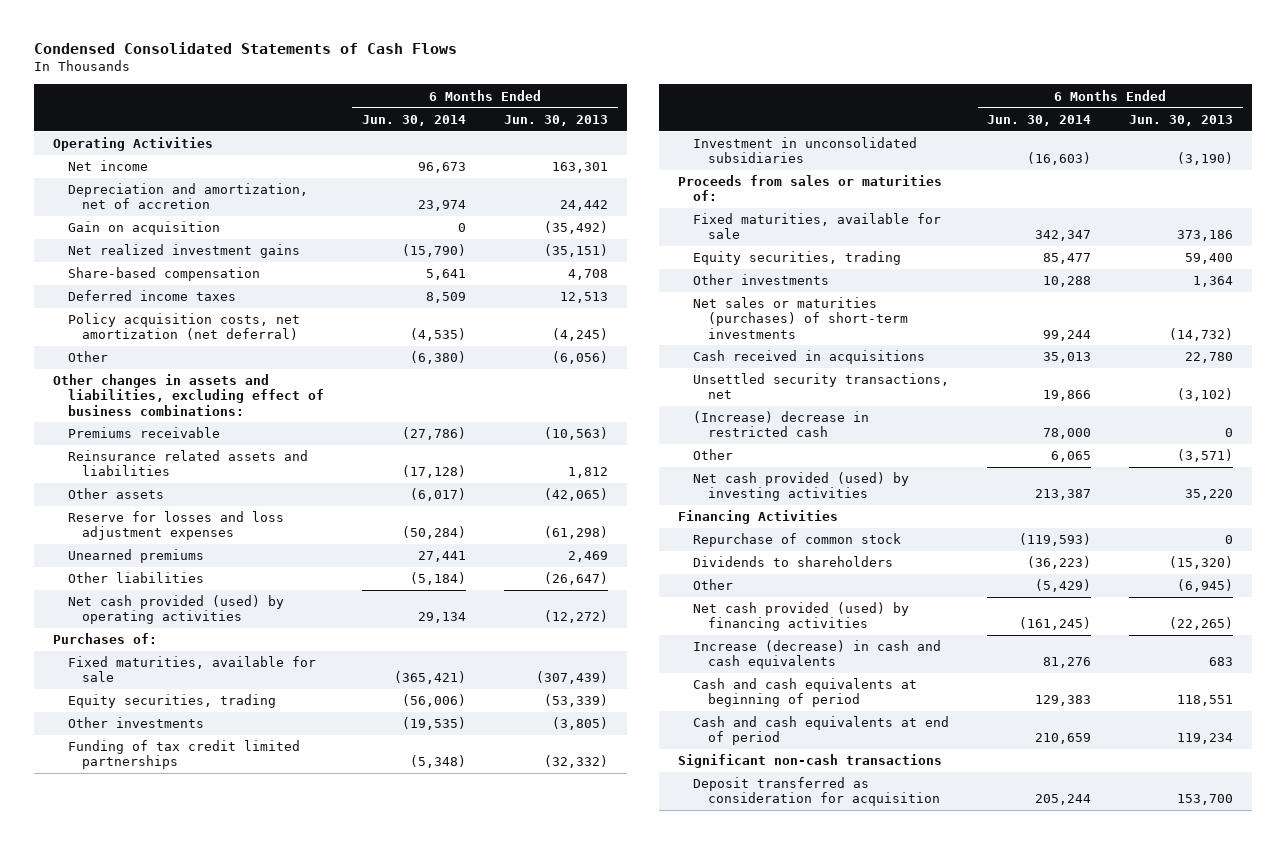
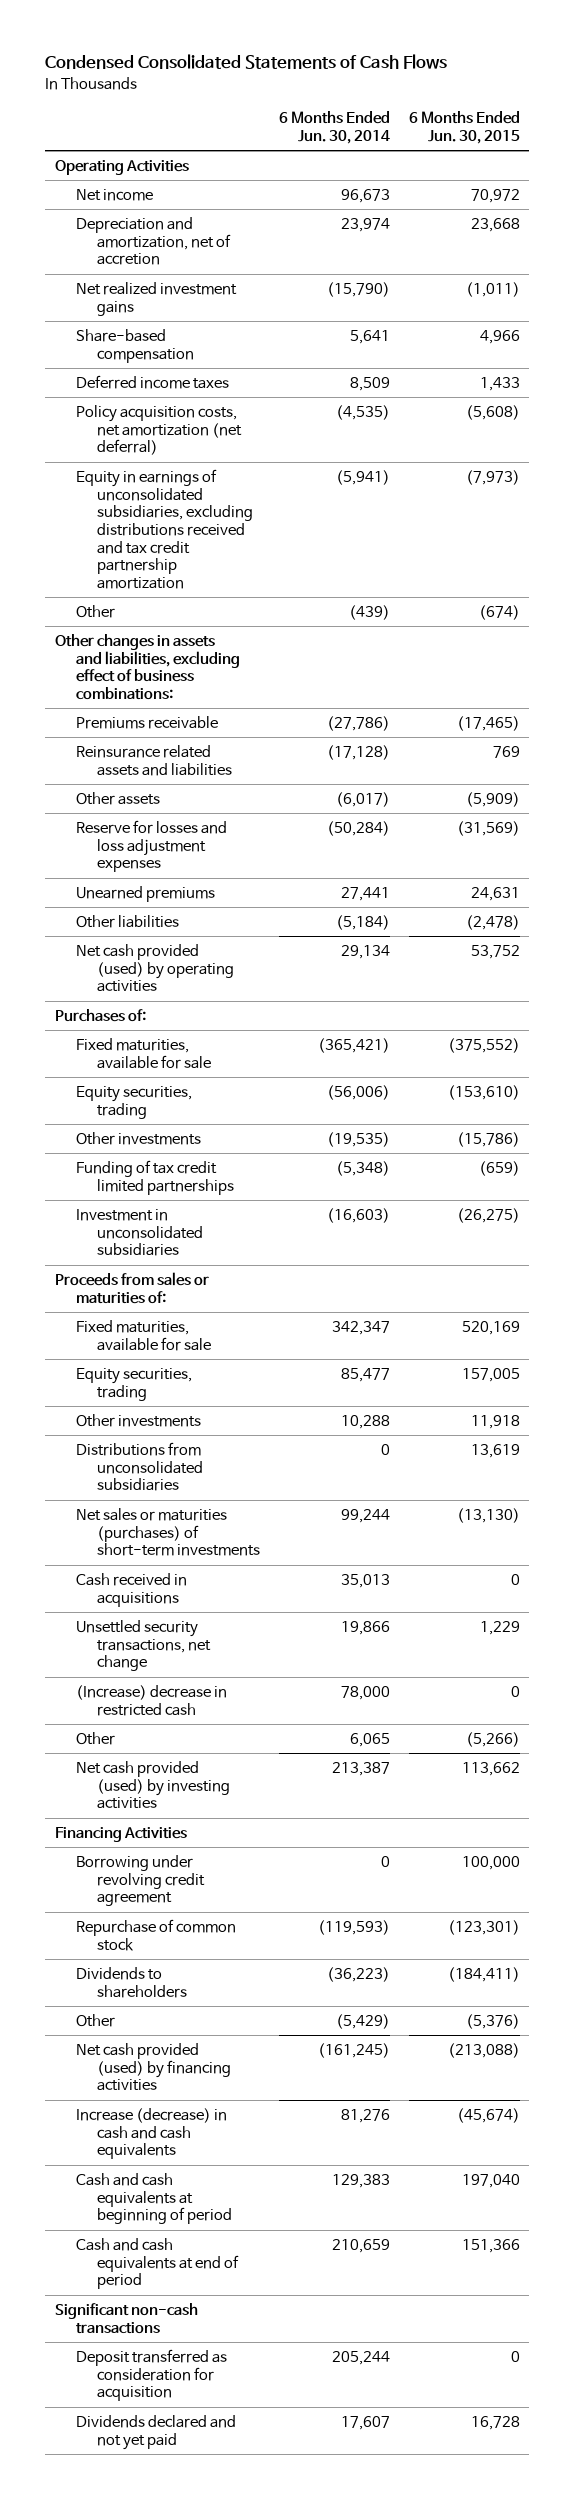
[504,114,609,126] Jun. 30, 2013 -> none
none -> [408,111,520,145] 6 Months Ended Jun. 30, 2015
[67,221,220,236] Gain on acquisition -> none
none -> [75,469,253,589] Equity in earnings of unconsolidated subsidiaries, excluding distributions received and tax credit partnership amortization
[409,351,466,365] (6,380) -> [348,605,390,621] (439)
none -> [75,1442,203,1492] Distributions from unconsolidated subsidiaries
[692,373,949,400] Unsettled security transactions, net -> [75,1620,211,1672] Unsettled security transactions, net change
none -> [75,1855,205,1907] Borrowing under revolving credit agreement
none -> [75,2415,236,2450] Dividends declared and not yet paid

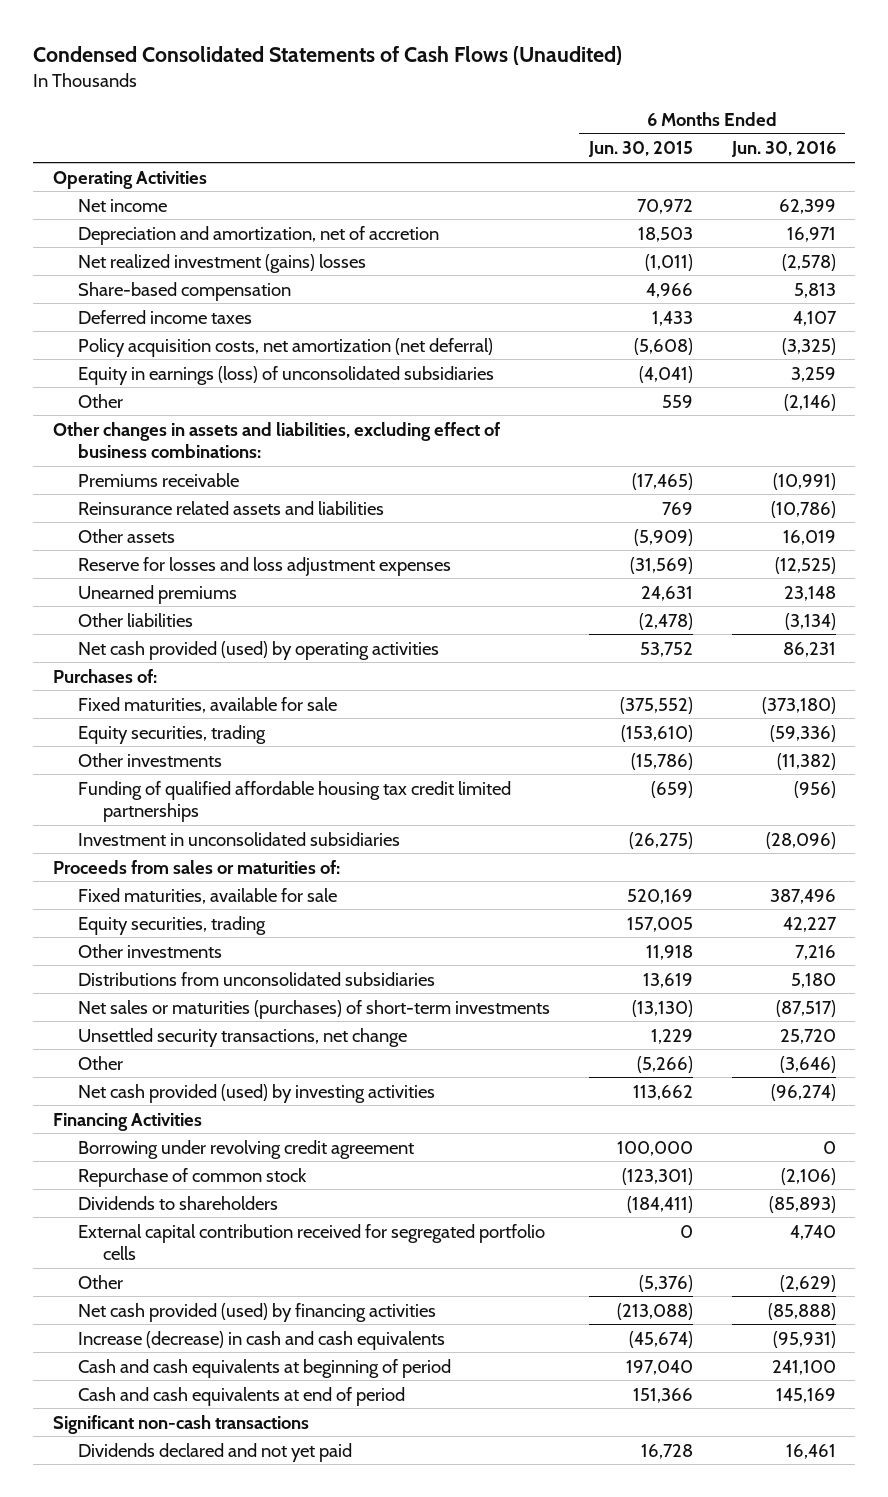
[45,54,448,70] Condensed Consolidated Statements of Cash Flows -> [33,45,623,65] Condensed Consolidated Statements of Cash Flows (Unaudited)
[278,111,390,145] 6 Months Ended Jun. 30, 2014 -> none
none -> [730,141,836,158] Jun. 30, 2016
[470,218,520,233] 23,668 -> [637,226,693,242] 18,503
[75,282,237,316] Net realized investment gains -> [77,253,366,273] Net realized investment (gains) losses
[75,469,253,589] Equity in earnings of unconsolidated subsidiaries, excluding distributions received and tax credit partnership amortization -> none
none -> [77,365,494,385] Equity in earnings (loss) of unconsolidated subsidiaries
[478,605,520,621] (674) -> [661,394,693,408] 559
[75,1160,234,1195] Funding of tax credit limited partnerships -> [77,780,511,823] Funding of qualified affordable housing tax credit limited partnerships
[75,1573,187,1607] Cash received in acquisitions -> none
[75,1685,227,1716] (Increase) decrease in restricted cash -> none
none -> [77,1223,545,1261] External capital contribution received for segregated portfolio cells
[75,2349,227,2402] Deposit transferred as consideration for acquisition -> none

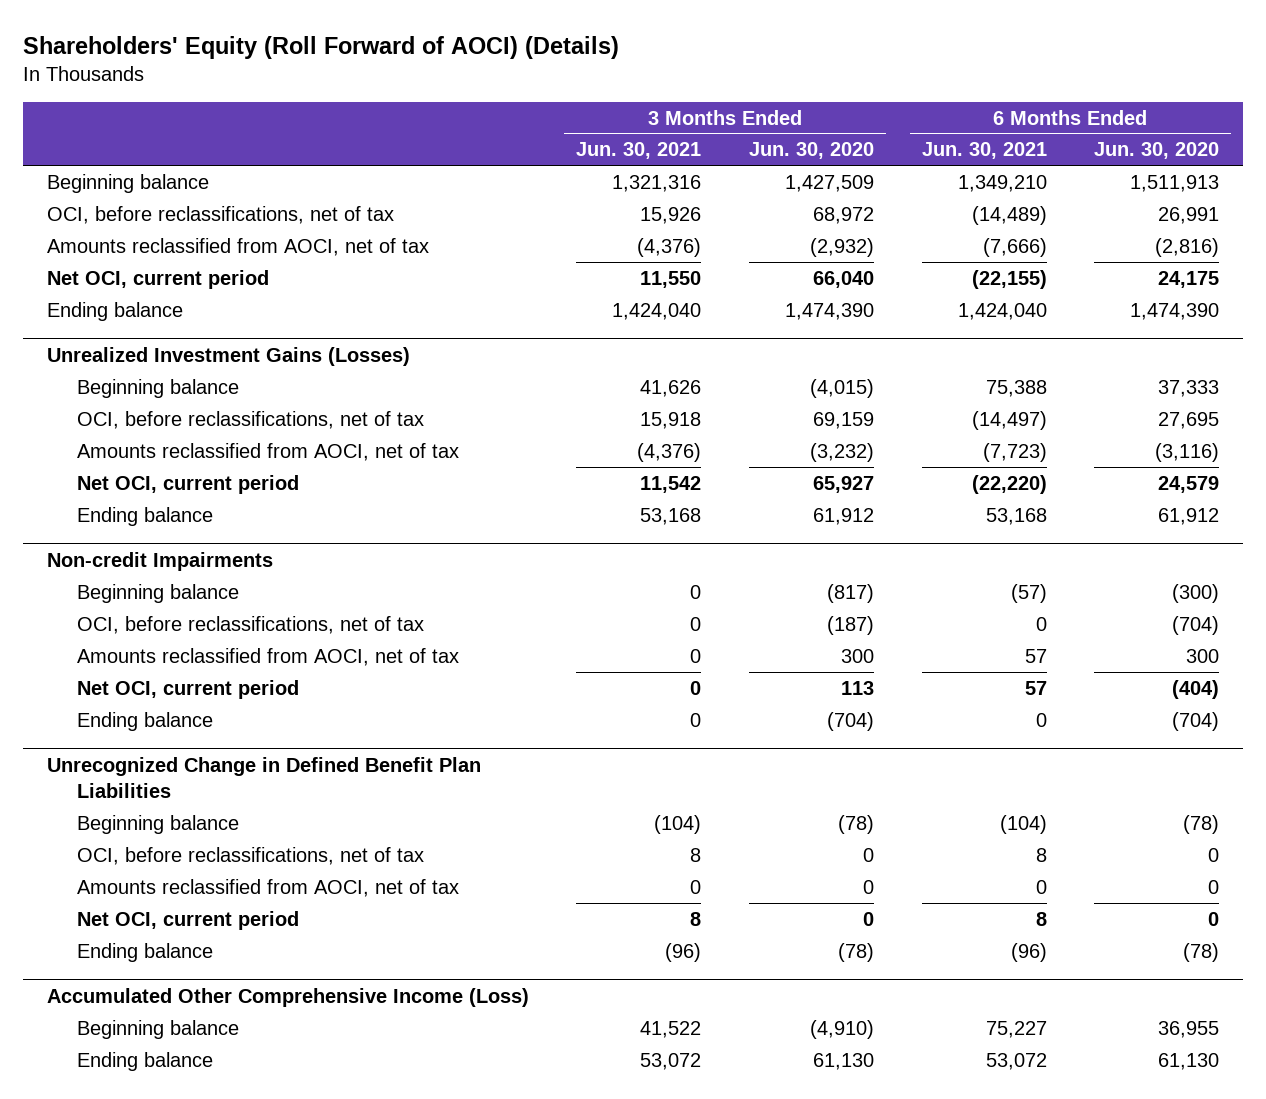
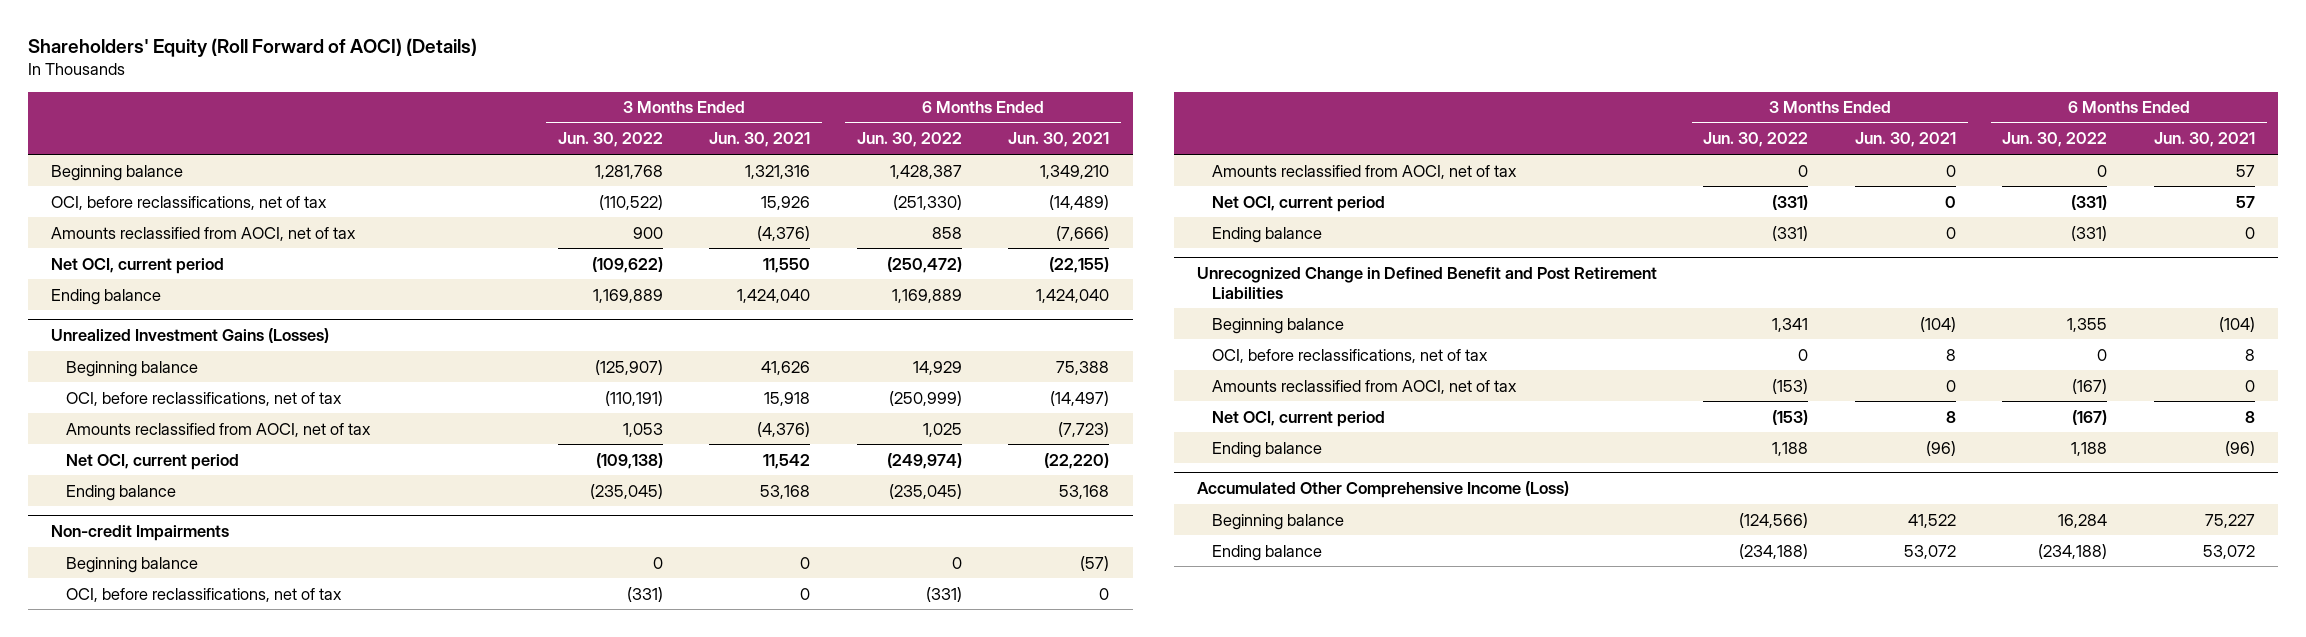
[748,142,874,160] Jun. 30, 2020 -> none
[1094,142,1220,160] Jun. 30, 2020 -> none
none -> [557,132,663,148] Jun. 30, 2022
none -> [856,132,962,148] Jun. 30, 2022
[46,756,481,798] Unrecognized Change in Defined Benefit Plan Liabilities -> [1196,267,1657,299] Unrecognized Change in Defined Benefit and Post Retirement Liabilities

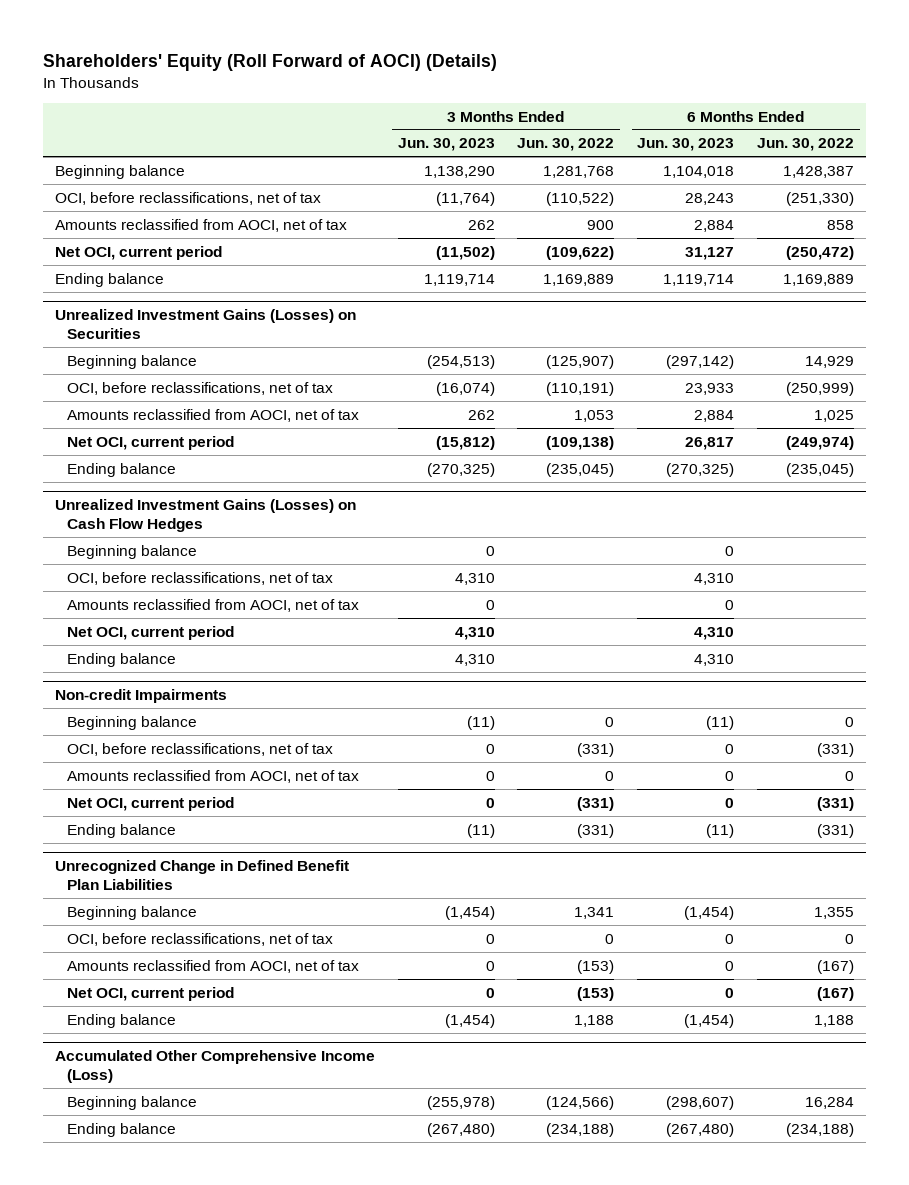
[709,132,811,148] Jun. 30, 2021 -> none
[1008,132,1110,148] Jun. 30, 2021 -> none
none -> [397,138,495,152] Jun. 30, 2023
none -> [637,138,735,152] Jun. 30, 2023
[51,328,330,344] Unrealized Investment Gains (Losses) -> [54,309,356,340] Unrealized Investment Gains (Losses) on Securities
none -> [54,499,356,533] Unrealized Investment Gains (Losses) on Cash Flow Hedges
none -> [66,544,197,559] Beginning balance
none -> [66,571,333,585] OCI, before reclassifications, net of tax
none -> [66,598,359,612] Amounts reclassified from AOCI, net of tax
none -> [66,625,234,640] Net OCI, current period
none -> [66,652,176,667] Ending balance
[1196,267,1657,299] Unrecognized Change in Defined Benefit and Post Retirement Liabilities -> [54,860,349,891] Unrecognized Change in Defined Benefit Plan Liabilities

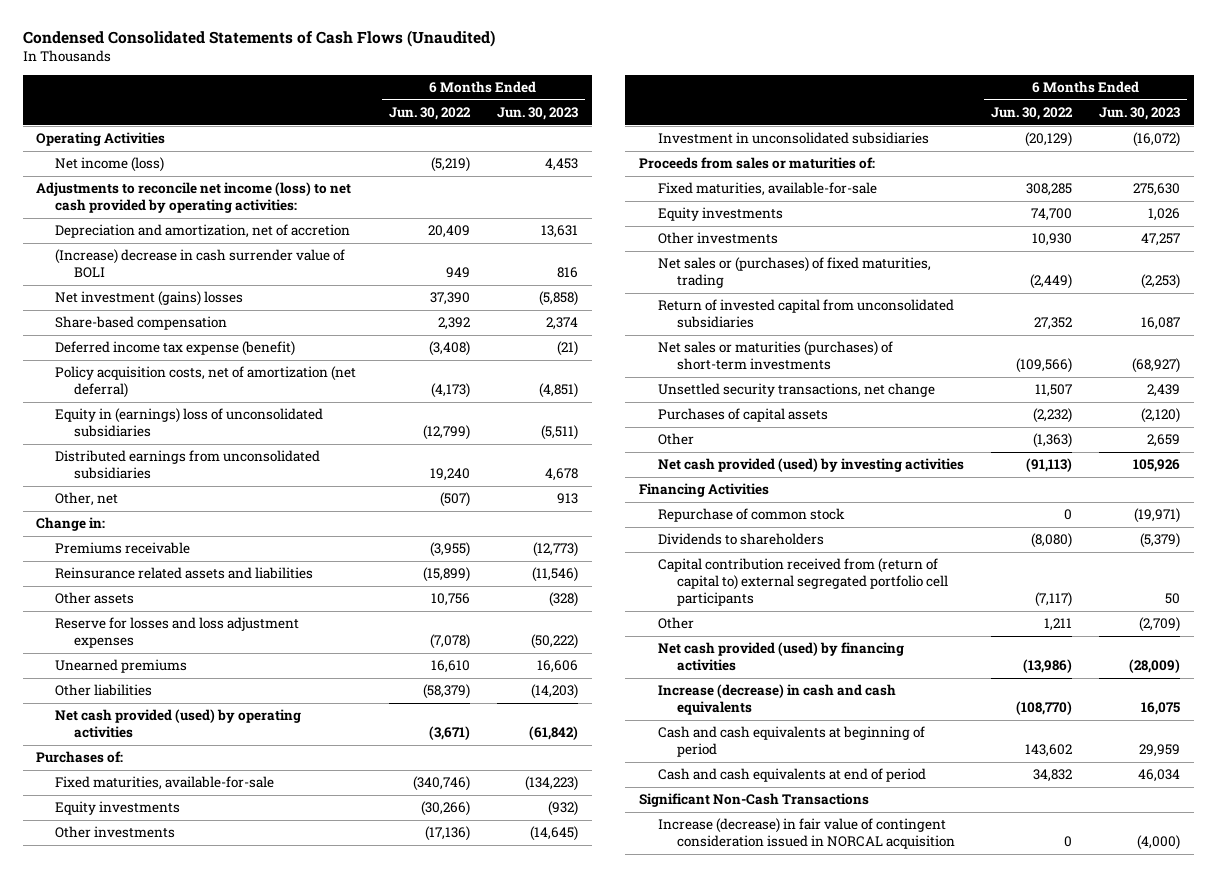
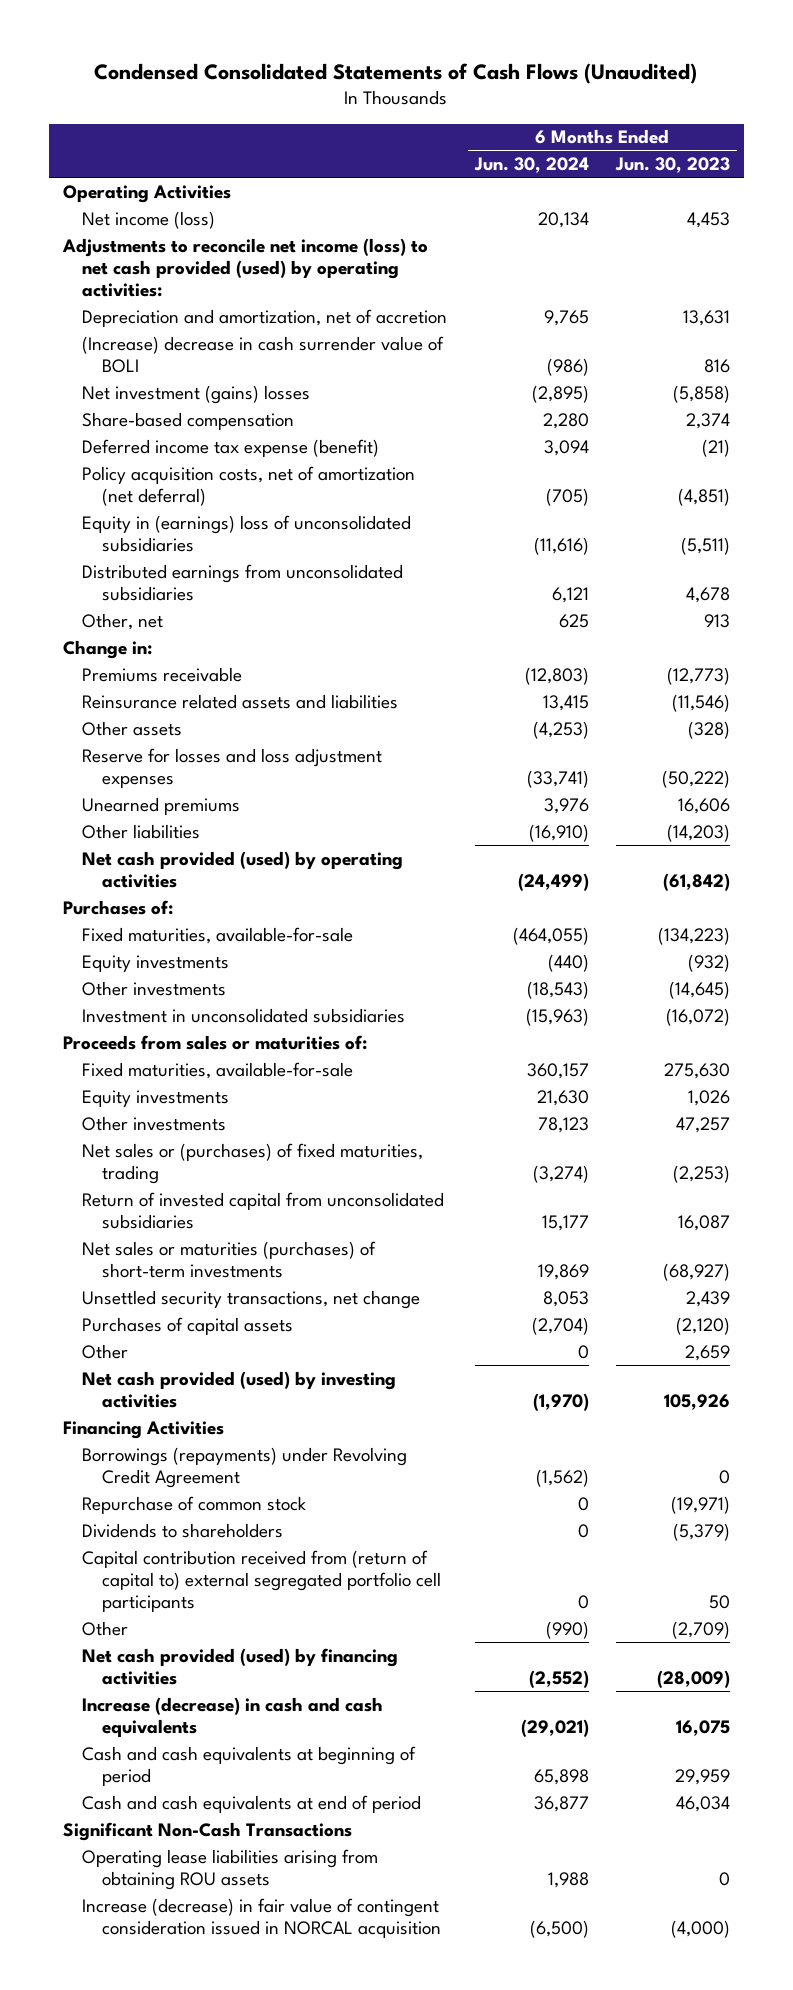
[388,107,471,121] Jun. 30, 2022 -> none
none -> [473,157,589,174] Jun. 30, 2024
[36,182,352,214] Adjustments to reconcile net income (loss) to net cash provided by operating activities: -> [61,237,428,297] Adjustments to reconcile net income (loss) to net cash provided (used) by operating activities:
none -> [82,1446,408,1488] Borrowings (repayments) under Revolving Credit Agreement
none -> [82,1848,379,1890] Operating lease liabilities arising from obtaining ROU assets

